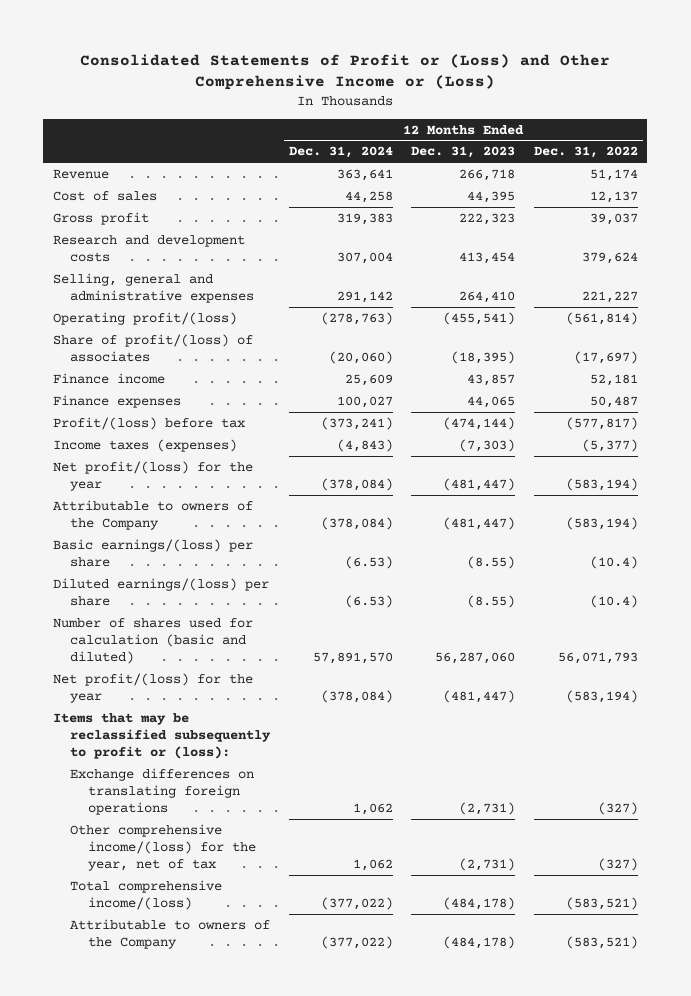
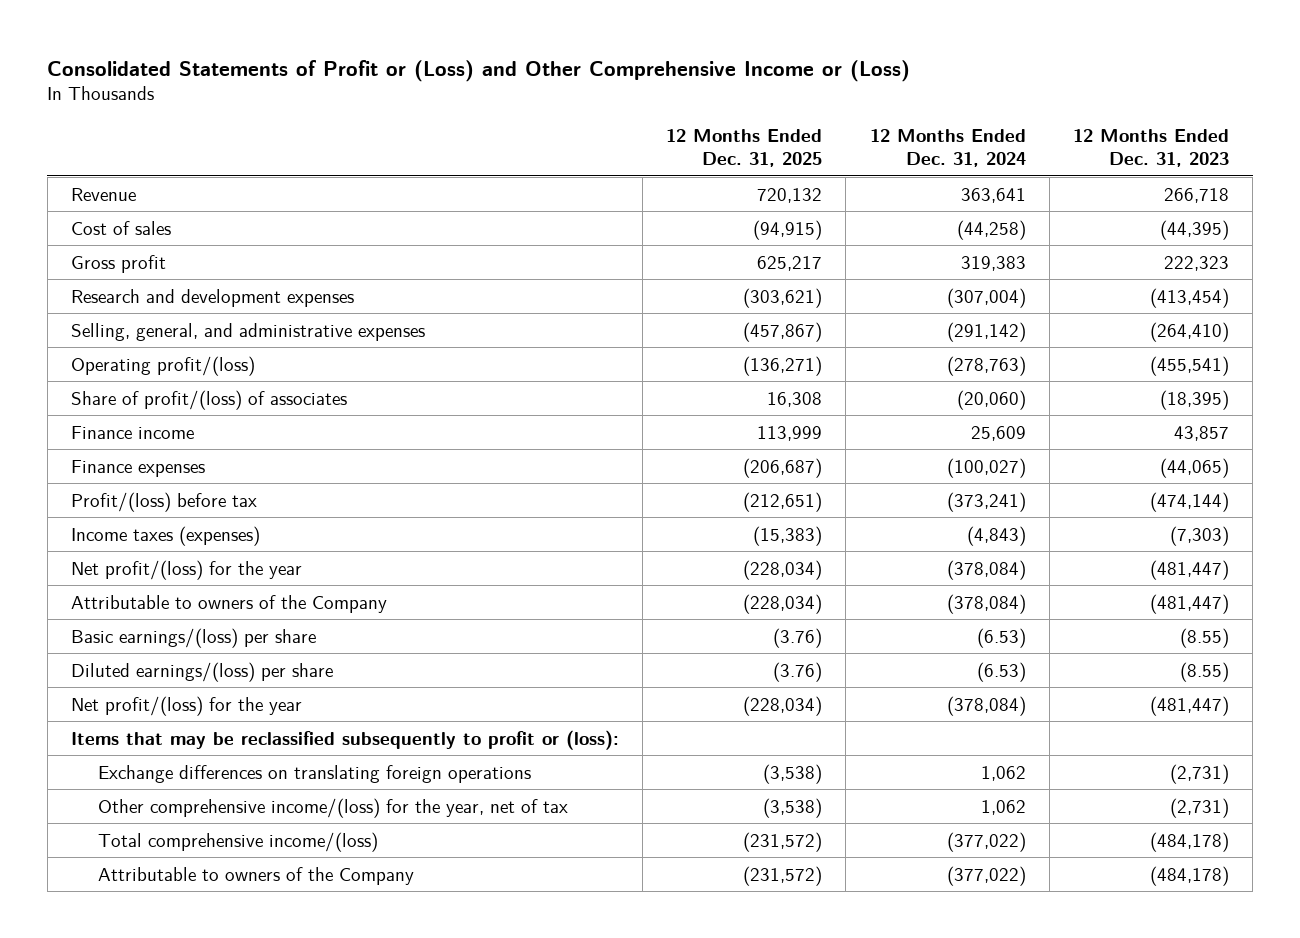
[534,146,639,159] Dec. 31, 2022 -> none
none -> [666,129,823,167] 12 Months Ended Dec. 31, 2025
[344,190,393,203] 44,258 -> [956,219,1026,240] (44,258)
[467,190,516,203] 44,395 -> [1159,219,1229,240] (44,395)
[52,234,245,263] Research and development costs -> [70,288,354,307] Research and development expenses
[336,252,393,265] 307,004 -> [946,287,1026,308] (307,004)
[459,252,516,265] 413,454 -> [1149,287,1229,308] (413,454)
[52,272,255,304] Selling, general and administrative expenses -> [70,322,425,341] Selling, general, and administrative expenses
[336,291,393,304] 291,142 -> [946,321,1026,342] (291,142)
[459,291,516,304] 264,410 -> [1149,321,1229,342] (264,410)
[336,395,393,408] 100,027 -> [946,457,1026,478] (100,027)
[467,395,516,408] 44,065 -> [1159,457,1229,478] (44,065)
[52,617,253,665] Number of shares used for calculation (basic and diluted) -> none

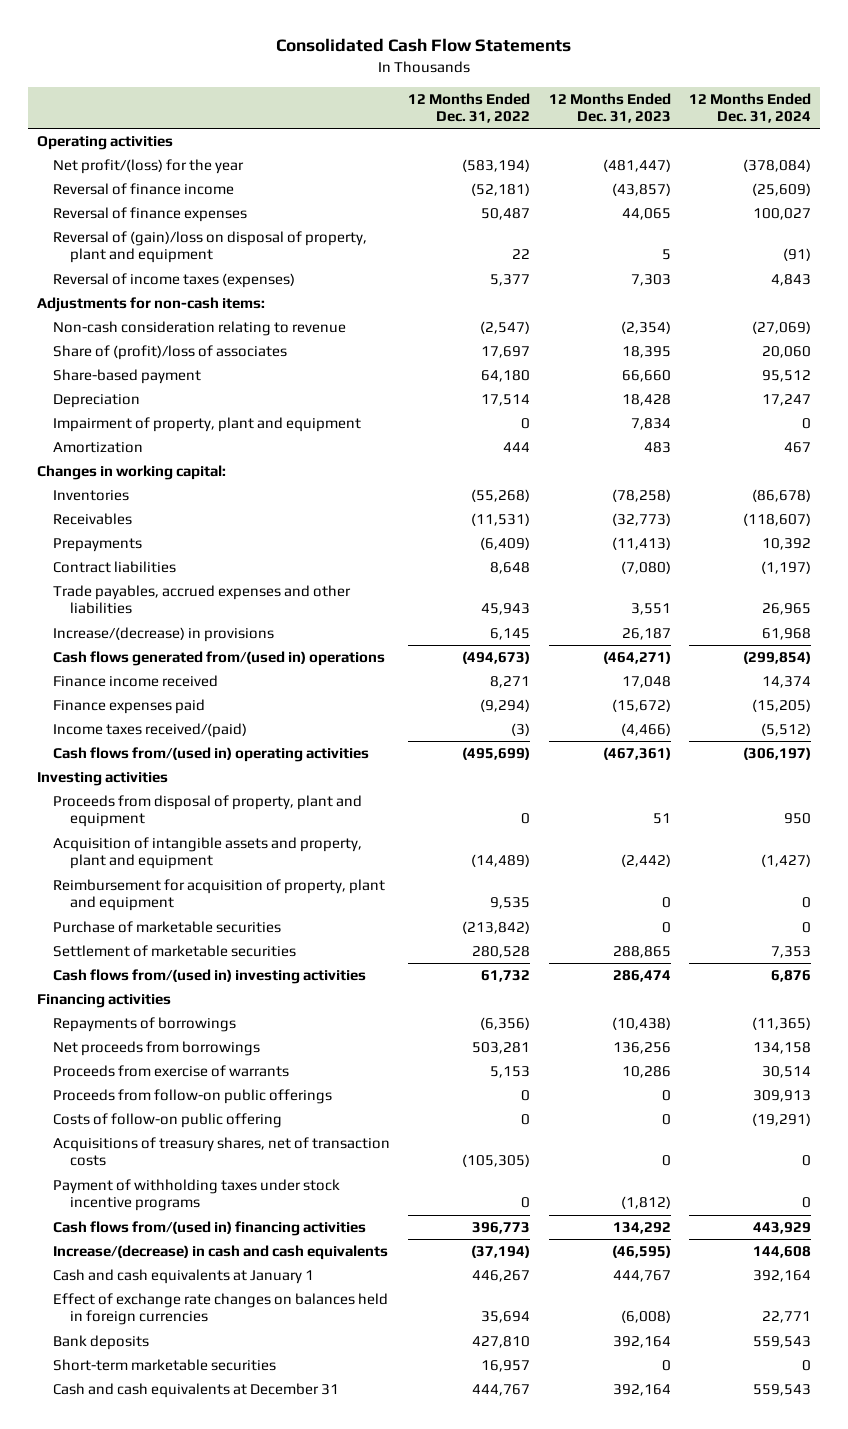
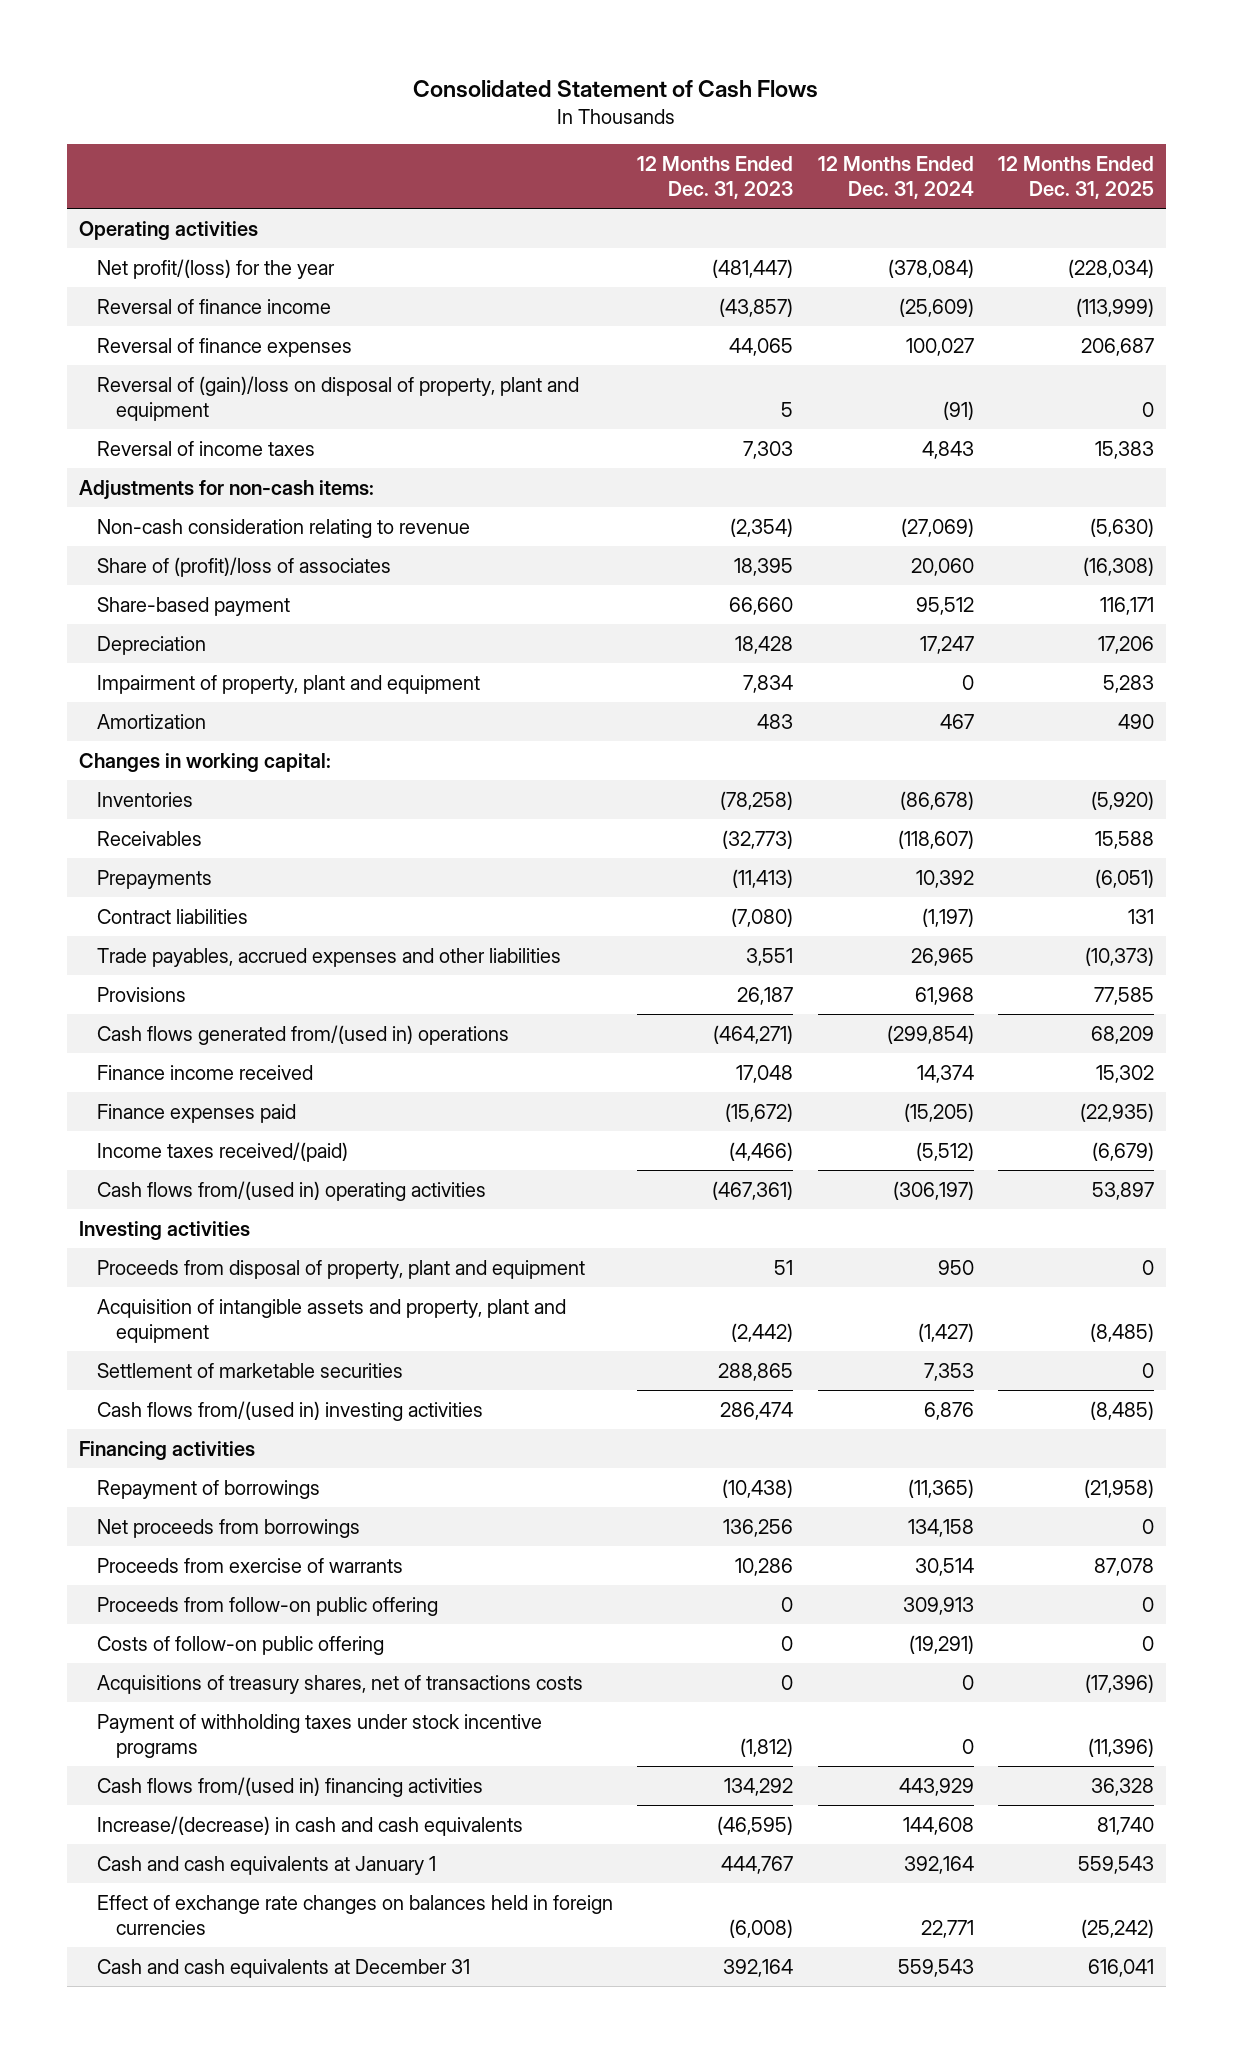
[275,38,571,53] Consolidated Cash Flow Statements -> [413,80,819,99] Consolidated Statement of Cash Flows
[408,92,531,124] 12 Months Ended Dec. 31, 2022 -> none
none -> [998,155,1155,199] 12 Months Ended Dec. 31, 2025
[53,272,296,288] Reversal of income taxes (expenses) -> [97,440,316,456] Reversal of income taxes
[53,626,275,642] Increase/(decrease) in provisions -> [97,986,187,1002] Provisions
[53,878,386,912] Reimbursement for acquisition of property, plant and equipment -> none
[53,920,282,933] Purchase of marketable securities -> none
[53,1016,237,1032] Repayments of borrowings -> [97,1479,321,1499] Repayment of borrowings
[53,1088,333,1104] Proceeds from follow-on public offerings -> [97,1596,439,1616] Proceeds from follow-on public offering
[53,1136,391,1167] Acquisitions of treasury shares, net of transaction costs -> [97,1674,584,1694] Acquisitions of treasury shares, net of transactions costs
[53,1334,150,1350] Bank deposits -> none
[53,1358,277,1371] Short-term marketable securities -> none

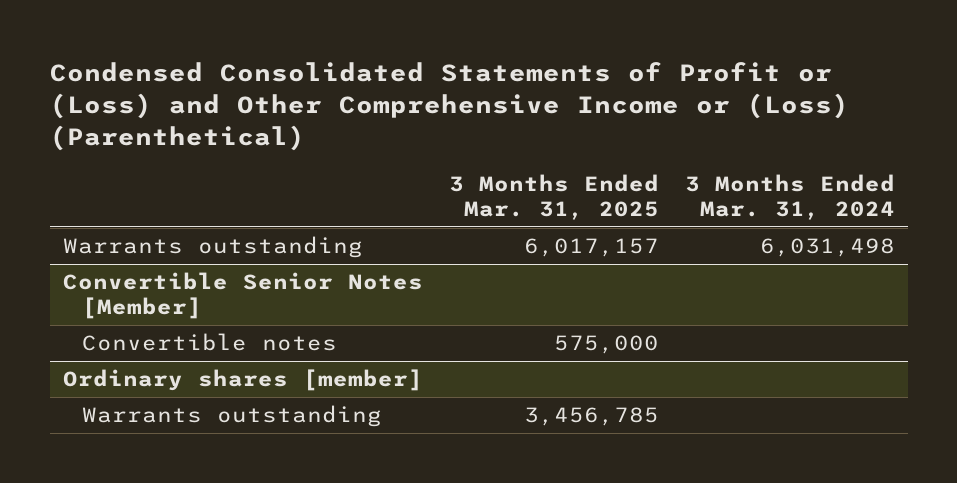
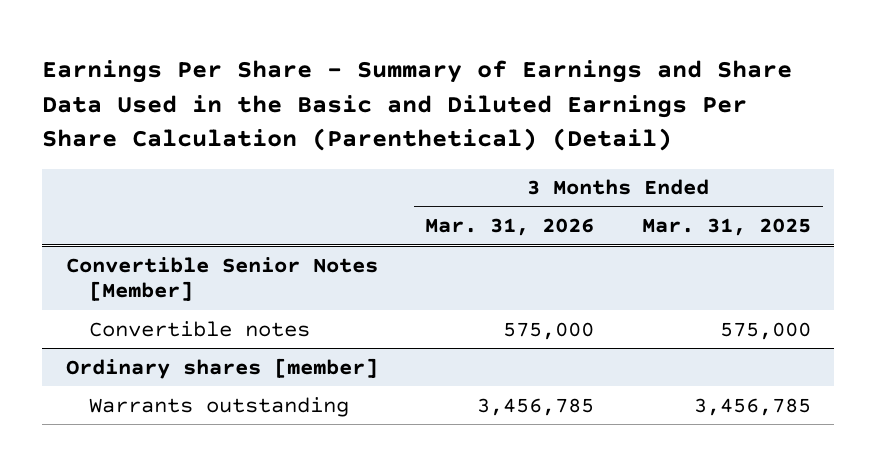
[49,62,849,152] Condensed Consolidated Statements of Profit or (Loss) and Other Comprehensive Income or (Loss) (Parenthetical) -> [42,60,793,152] Earnings Per Share - Summary of Earnings and Share Data Used in the Basic and Diluted Earnings Per Share Calculation (Parenthetical) (Detail)
[684,173,895,220] 3 Months Ended Mar. 31, 2024 -> none
none -> [425,218,595,237] Mar. 31, 2026
[62,236,363,259] Warrants outstanding -> none

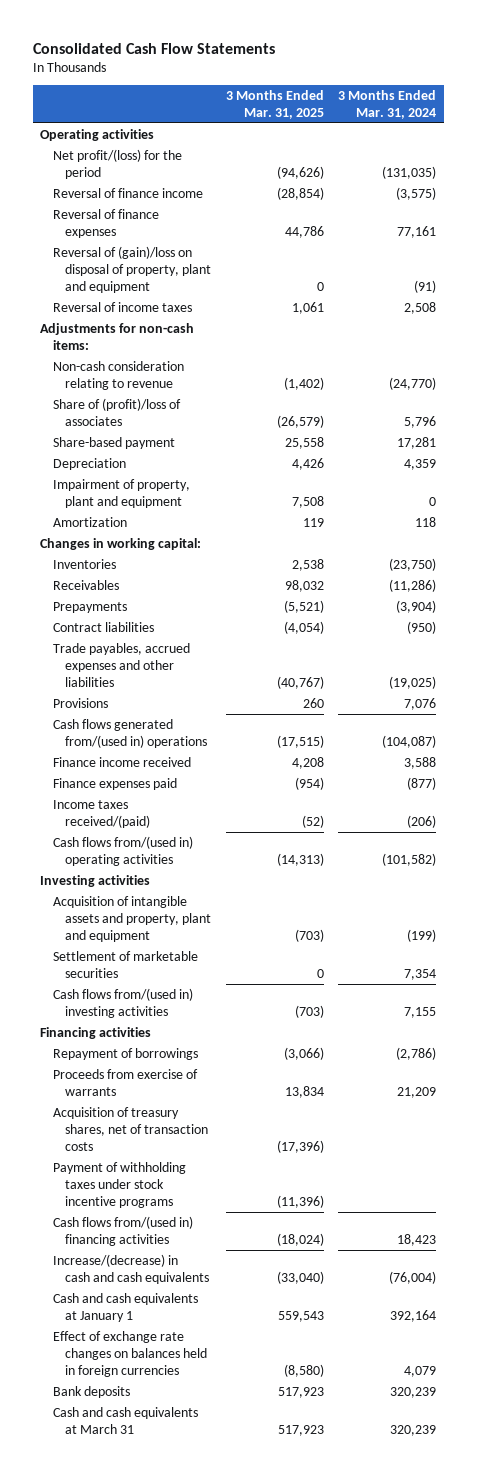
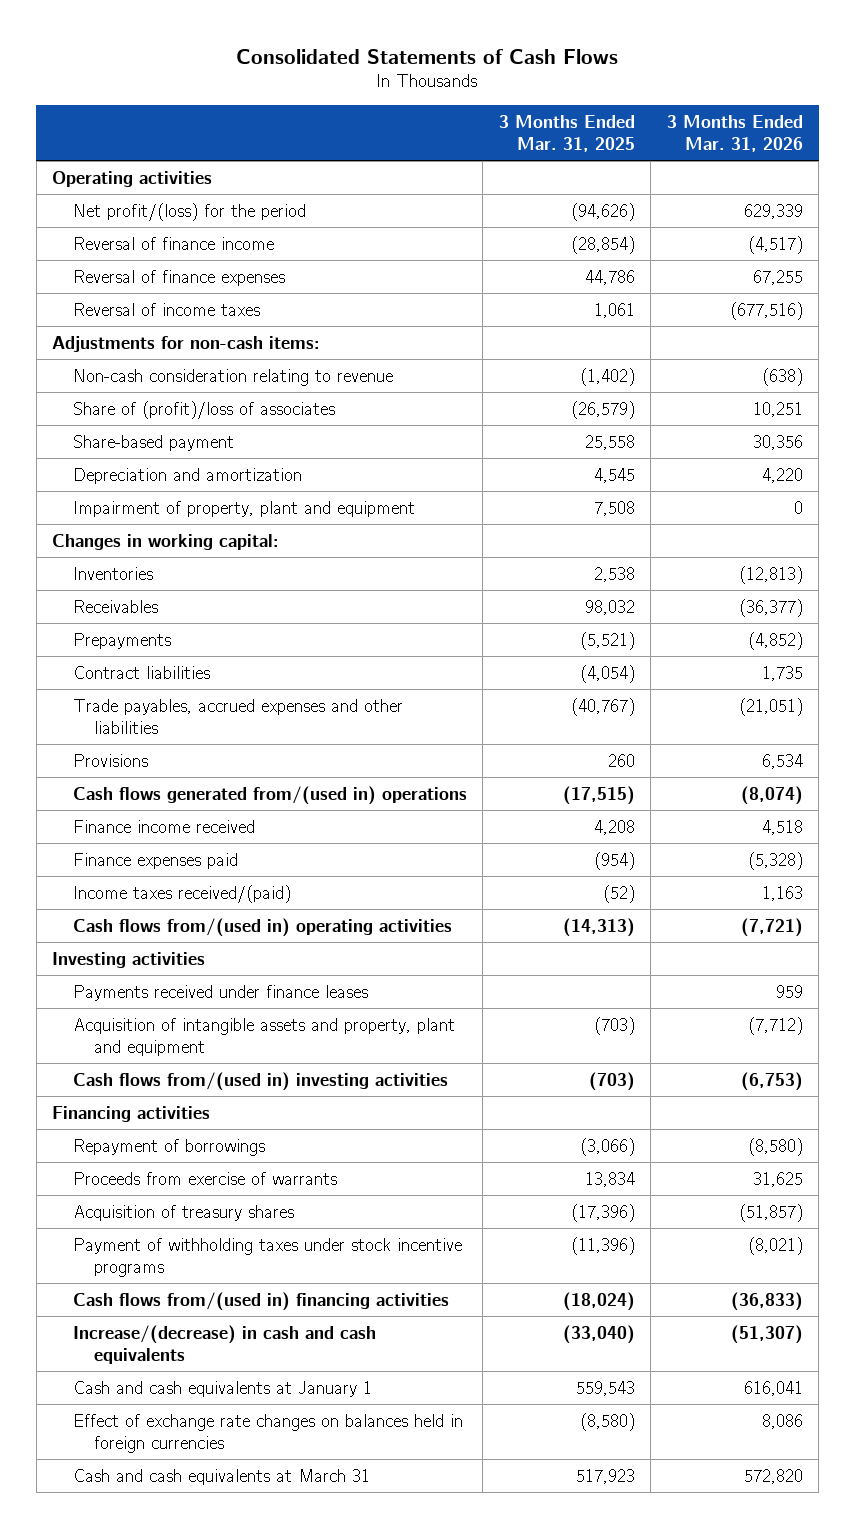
[32,42,275,54] Consolidated Cash Flow Statements -> [236,48,619,64] Consolidated Statements of Cash Flows
[338,89,437,119] 3 Months Ended Mar. 31, 2024 -> none
none -> [666,114,803,152] 3 Months Ended Mar. 31, 2026
[52,245,211,293] Reversal of (gain)/loss on disposal of property, plant and equipment -> none
[52,457,126,470] Depreciation -> none
none -> [72,467,302,484] Depreciation and amortization
[52,516,127,527] Amortization -> none
none -> [72,984,368,1001] Payments received under finance leases
[52,950,198,978] Settlement of marketable securities -> none
[52,1106,208,1151] Acquisition of treasury shares, net of transaction costs -> [72,1204,294,1221] Acquisition of treasury shares
[52,1385,130,1398] Bank deposits -> none

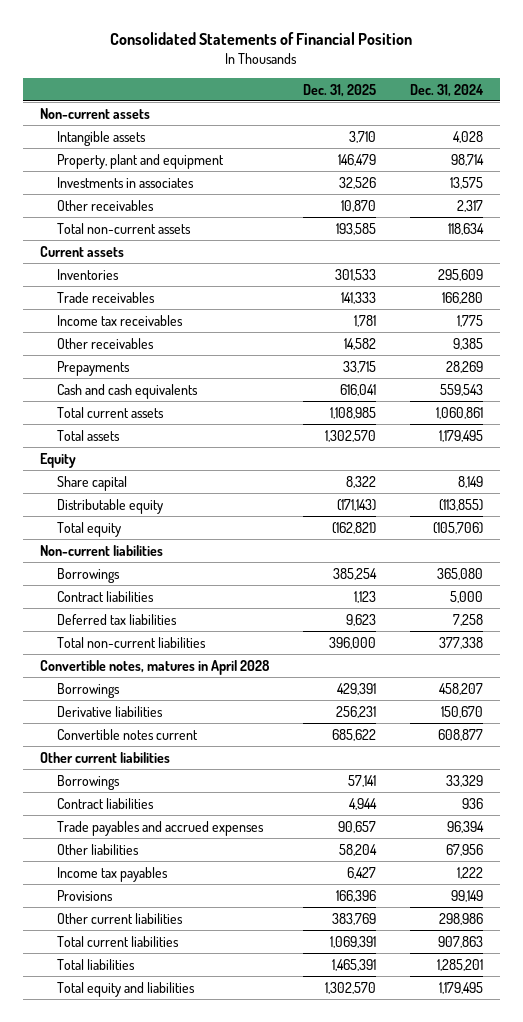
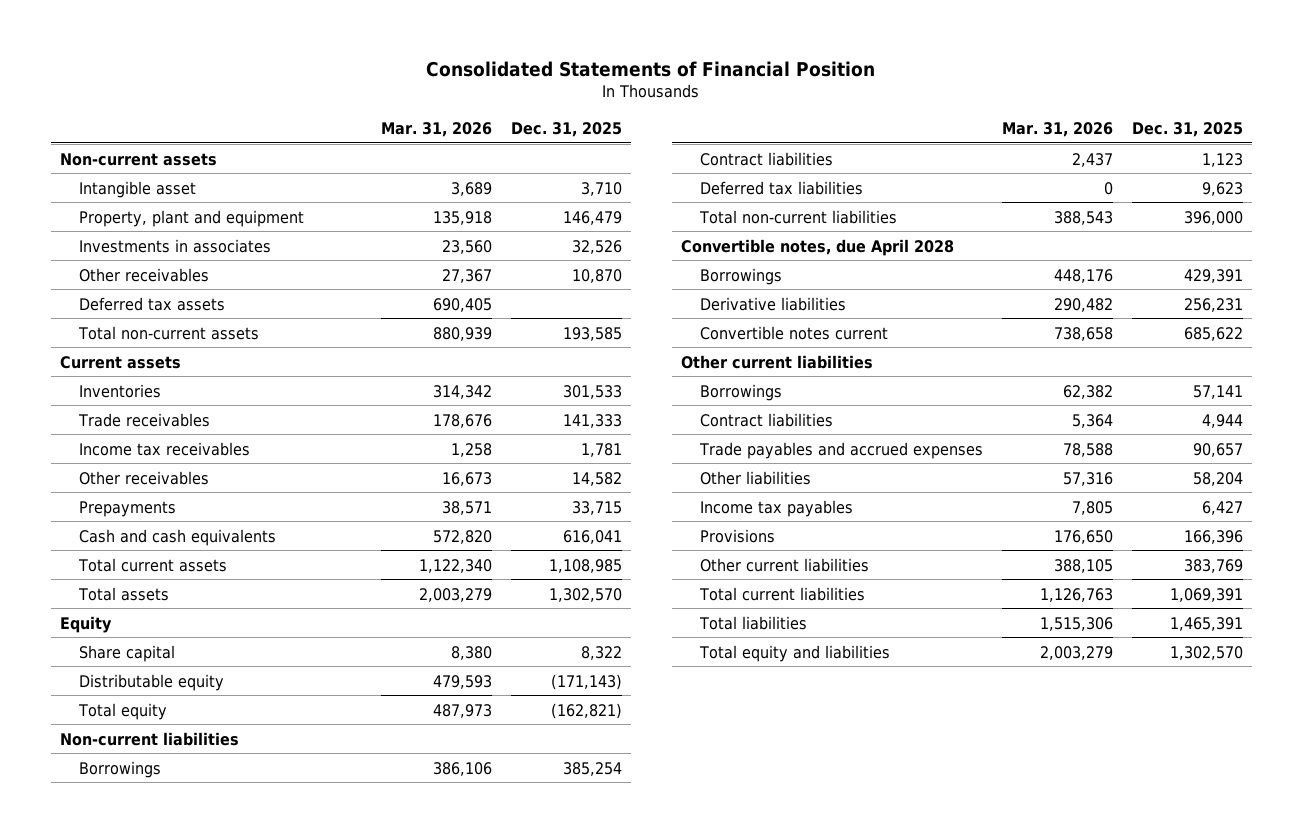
[409,83,484,97] Dec. 31, 2024 -> none
none -> [380,121,492,137] Mar. 31, 2026
[57,130,147,146] Intangible assets -> [78,180,196,198] Intangible asset
none -> [78,296,225,311] Deferred tax assets
[40,659,271,675] Convertible notes, matures in April 2028 -> [681,238,955,256] Convertible notes, due April 2028

